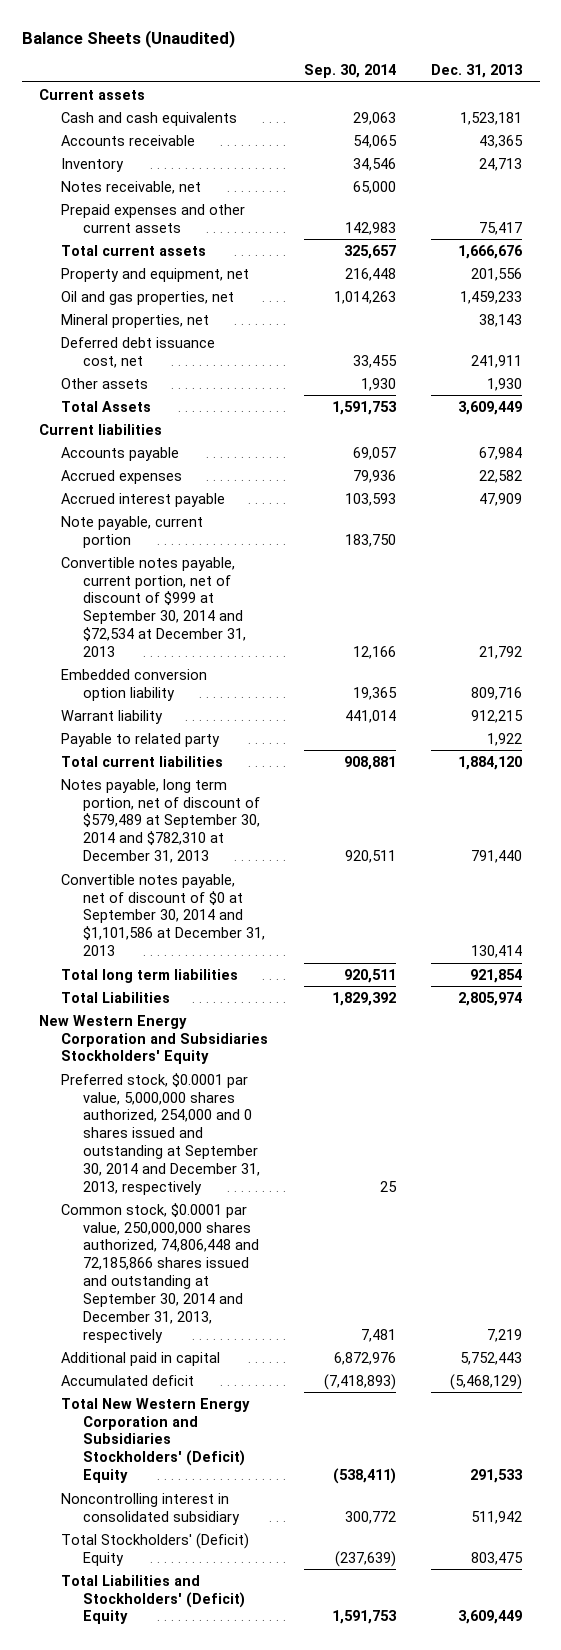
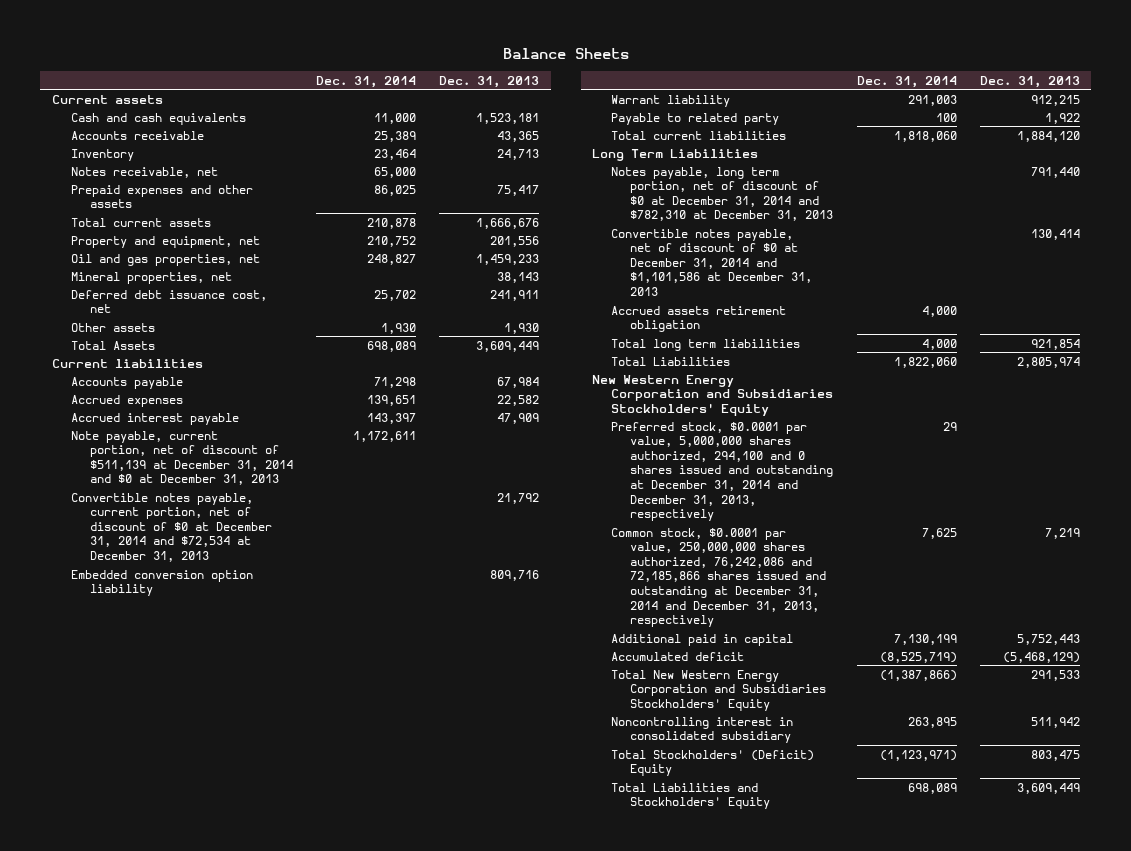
[21,30,235,49] Balance Sheets (Unaudited) -> [502,47,629,59] Balance Sheets
[303,64,396,79] Sep. 30, 2014 -> none
none -> [315,75,416,88] Dec. 31, 2014
[61,203,246,233] Prepaid expenses and other current assets -> [70,184,253,209] Prepaid expenses and other assets
[61,515,204,548] Note payable, current portion -> [70,430,293,486] Note payable, current portion, net of discount of $511,139 at December 31, 2014 and $0 at December 31, 2013
[61,556,247,657] Convertible notes payable, current portion, net of discount of $999 at September 30, 2014 and $72,534 at December 31, 2013 -> [70,492,272,563] Convertible notes payable, current portion, net of discount of $0 at December 31, 2014 and $72,534 at December 31, 2013
none -> [592,148,759,161] Long Term Liabilities
[61,778,261,864] Notes payable, long term portion, net of discount of $579,489 at September 30, 2014 and $782,310 at December 31, 2013 -> [611,166,834,222] Notes payable, long term portion, net of discount of $0 at December 31, 2014 and $782,310 at December 31, 2013
[61,873,266,957] Convertible notes payable, net of discount of $0 at September 30, 2014 and $1,101,586 at December 31, 2013 -> [611,228,813,297] Convertible notes payable, net of discount of $0 at December 31, 2014 and $1,101,586 at December 31, 2013
none -> [611,305,787,333] Accrued assets retirement obligation
[61,1072,261,1195] Preferred stock, $0.0001 par value, 5,000,000 shares authorized, 254,000 and 0 shares issued and outstanding at September 30, 2014 and December 31, 2013, respectively -> [611,421,834,522] Preferred stock, $0.0001 par value, 5,000,000 shares authorized, 294,100 and 0 shares issued and outstanding at December 31, 2014 and December 31, 2013, respectively
[61,1202,260,1343] Common stock, $0.0001 par value, 250,000,000 shares authorized, 74,806,448 and 72,185,866 shares issued and outstanding at September 30, 2014 and December 31, 2013, respectively -> [611,527,827,628] Common stock, $0.0001 par value, 250,000,000 shares authorized, 76,242,086 and 72,185,866 shares issued and outstanding at December 31, 2014 and December 31, 2013, respectively
[61,1397,251,1484] Total New Western Energy Corporation and Subsidiaries Stockholders' (Deficit) Equity -> [611,669,827,711] Total New Western Energy Corporation and Subsidiaries Stockholders' Equity
[61,1574,246,1625] Total Liabilities and Stockholders' (Deficit) Equity -> [611,782,771,810] Total Liabilities and Stockholders' Equity

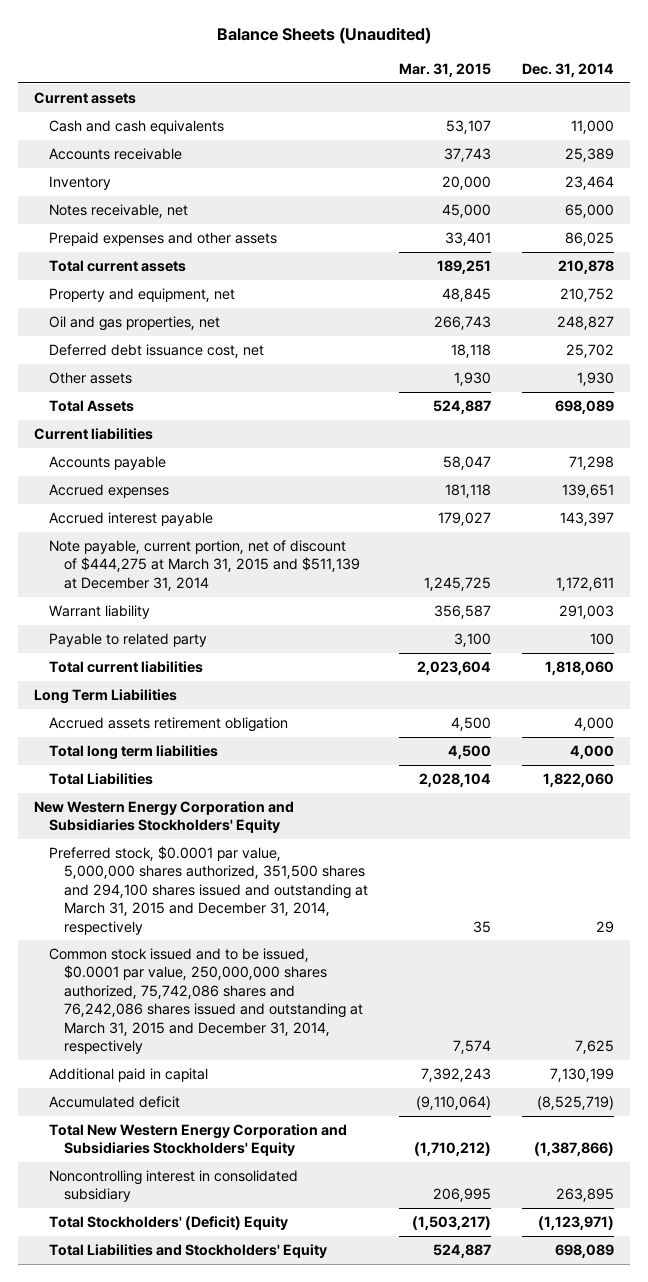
[502,47,629,59] Balance Sheets -> [216,27,431,45] Balance Sheets (Unaudited)
[438,75,539,88] Dec. 31, 2013 -> none
none -> [398,62,491,77] Mar. 31, 2015
[70,271,232,284] Mineral properties, net -> none
[70,492,272,563] Convertible notes payable, current portion, net of discount of $0 at December 31, 2014 and $72,534 at December 31, 2013 -> none
[70,569,253,597] Embedded conversion option liability -> none
[70,430,293,486] Note payable, current portion, net of discount of $511,139 at December 31, 2014 and $0 at December 31, 2013 -> [48,540,360,591] Note payable, current portion, net of discount of $444,275 at March 31, 2015 and $511,139 at December 31, 2014
[611,166,834,222] Notes payable, long term portion, net of discount of $0 at December 31, 2014 and $782,310 at December 31, 2013 -> none
[611,228,813,297] Convertible notes payable, net of discount of $0 at December 31, 2014 and $1,101,586 at December 31, 2013 -> none
[611,421,834,522] Preferred stock, $0.0001 par value, 5,000,000 shares authorized, 294,100 and 0 shares issued and outstanding at December 31, 2014 and December 31, 2013, respectively -> [48,846,368,935] Preferred stock, $0.0001 par value, 5,000,000 shares authorized, 351,500 shares and 294,100 shares issued and outstanding at March 31, 2015 and December 31, 2014, respectively
[611,527,827,628] Common stock, $0.0001 par value, 250,000,000 shares authorized, 76,242,086 and 72,185,866 shares issued and outstanding at December 31, 2014 and December 31, 2013, respectively -> [48,948,363,1054] Common stock issued and to be issued, $0.0001 par value, 250,000,000 shares authorized, 75,742,086 shares and 76,242,086 shares issued and outstanding at March 31, 2015 and December 31, 2014, respectively

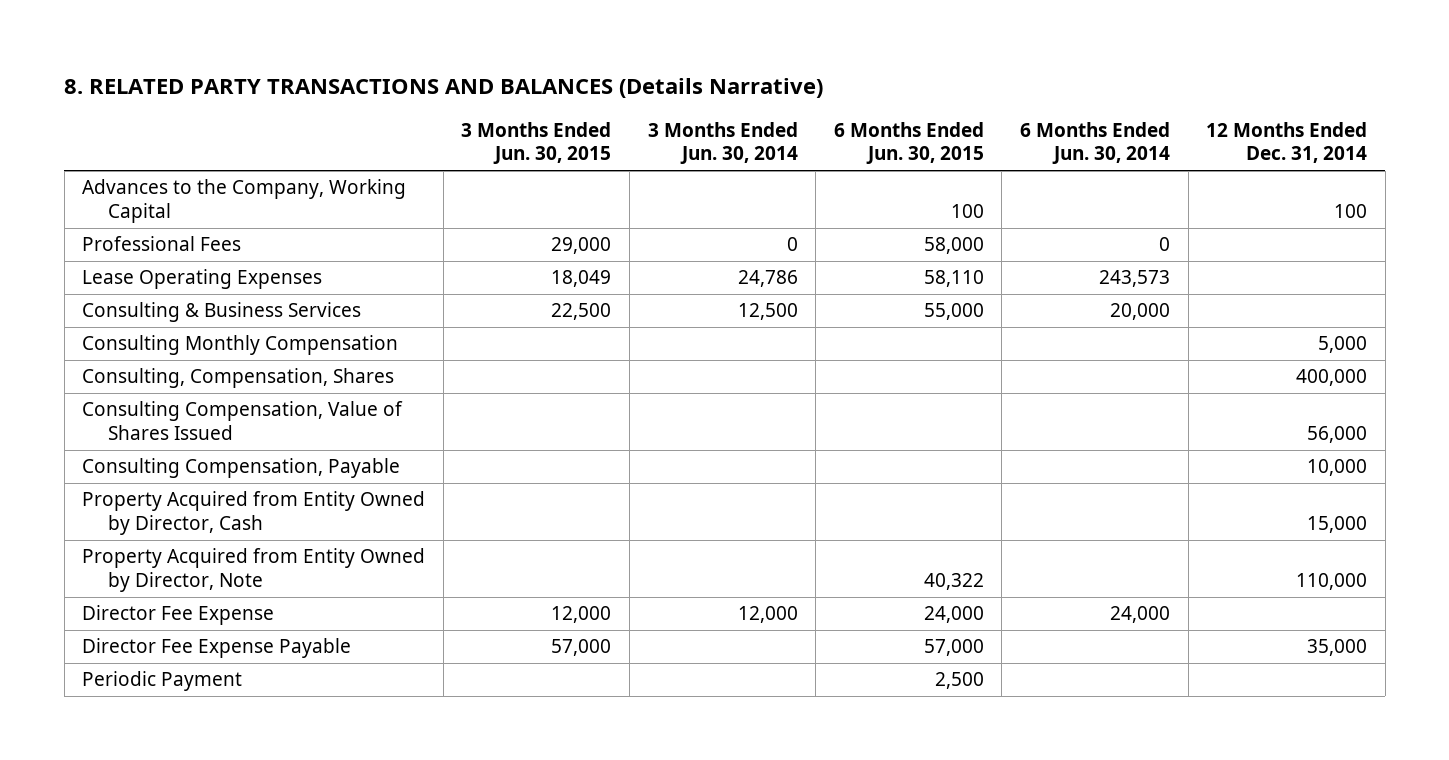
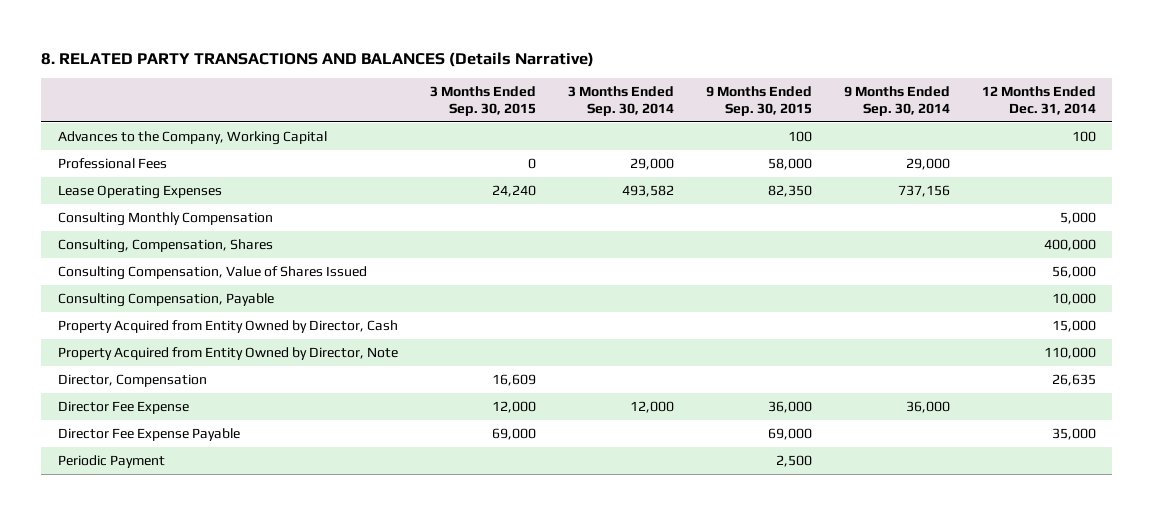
[461,121,612,165] 3 Months Ended Jun. 30, 2015 -> none
[647,121,798,165] 3 Months Ended Jun. 30, 2014 -> none
[833,121,984,165] 6 Months Ended Jun. 30, 2015 -> none
[1020,121,1171,165] 6 Months Ended Jun. 30, 2014 -> none
none -> [429,85,536,117] 3 Months Ended Sep. 30, 2015
none -> [567,85,674,117] 3 Months Ended Sep. 30, 2014
none -> [705,85,812,117] 9 Months Ended Sep. 30, 2015
none -> [843,85,950,117] 9 Months Ended Sep. 30, 2014
[82,302,362,323] Consulting & Business Services -> none
none -> [57,373,207,387] Director, Compensation

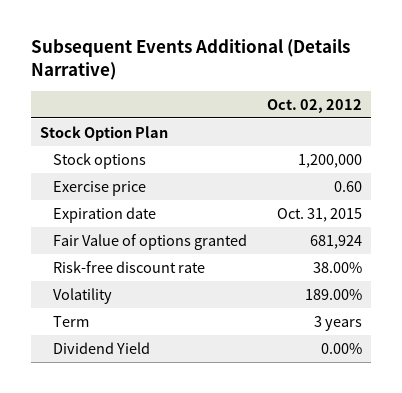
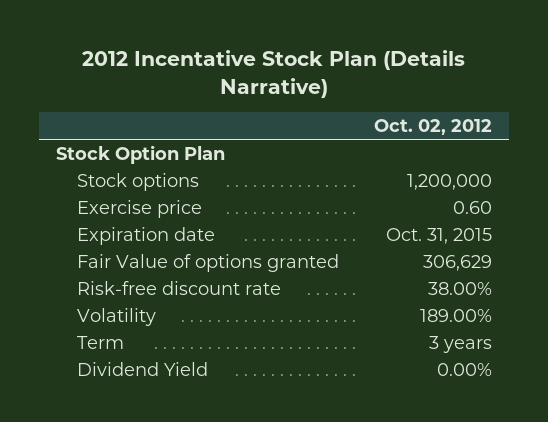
[30,39,350,81] Subsequent Events Additional (Details Narrative) -> [81,50,465,99] 2012 Incentative Stock Plan (Details Narrative)
[309,234,362,249] 681,924 -> [422,254,492,271] 306,629

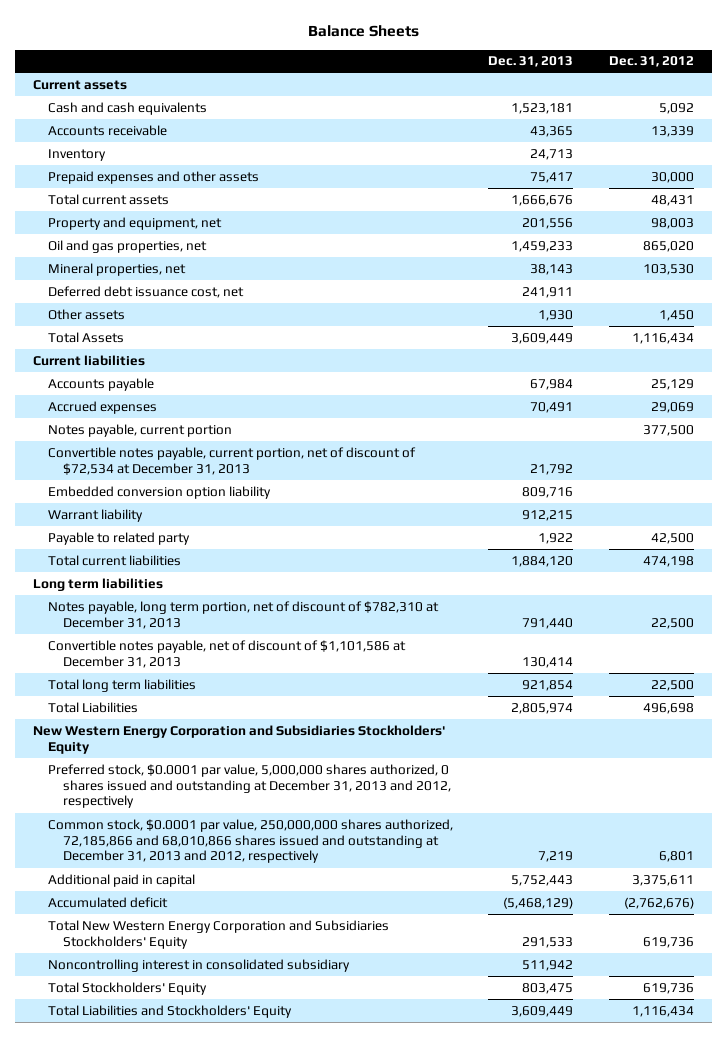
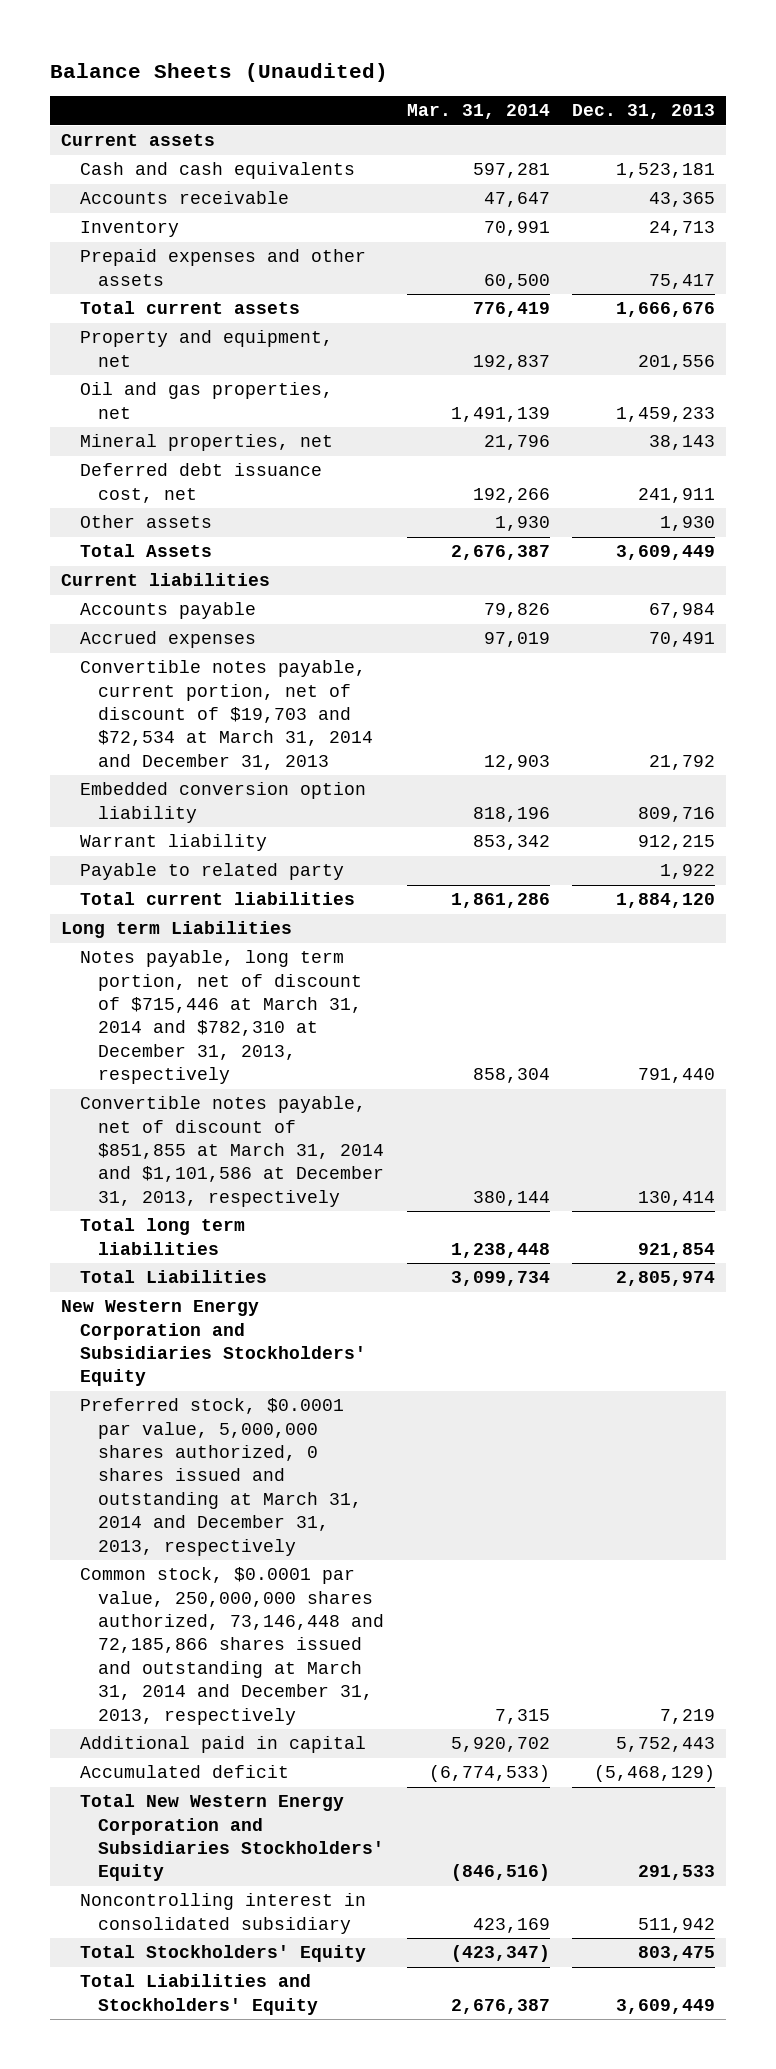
[307,25,419,38] Balance Sheets -> [49,62,388,82] Balance Sheets (Unaudited)
[609,56,695,68] Dec. 31, 2012 -> none
none -> [406,104,550,120] Mar. 31, 2014
[47,423,232,437] Notes payable, current portion -> none
[47,446,416,475] Convertible notes payable, current portion, net of discount of $72,534 at December 31, 2013 -> [79,660,374,770] Convertible notes payable, current portion, net of discount of $19,703 and $72,534 at March 31, 2014 and December 31, 2013
[33,577,164,591] Long term liabilities -> [60,921,292,939] Long term Liabilities
[47,600,439,629] Notes payable, long term portion, net of discount of $782,310 at December 31, 2013 -> [79,950,363,1085] Notes payable, long term portion, net of discount of $715,446 at March 31, 2014 and $782,310 at December 31, 2013, respectively
[47,639,406,668] Convertible notes payable, net of discount of $1,101,586 at December 31, 2013 -> [79,1096,385,1207] Convertible notes payable, net of discount of $851,855 at March 31, 2014 and $1,101,586 at December 31, 2013, respectively
[47,763,451,809] Preferred stock, $0.0001 par value, 5,000,000 shares authorized, 0 shares issued and outstanding at December 31, 2013 and 2012, respectively -> [79,1398,363,1556] Preferred stock, $0.0001 par value, 5,000,000 shares authorized, 0 shares issued and outstanding at March 31, 2014 and December 31, 2013, respectively
[47,818,453,864] Common stock, $0.0001 par value, 250,000,000 shares authorized, 72,185,866 and 68,010,866 shares issued and outstanding at December 31, 2013 and 2012, respectively -> [79,1567,385,1725] Common stock, $0.0001 par value, 250,000,000 shares authorized, 73,146,448 and 72,185,866 shares issued and outstanding at March 31, 2014 and December 31, 2013, respectively

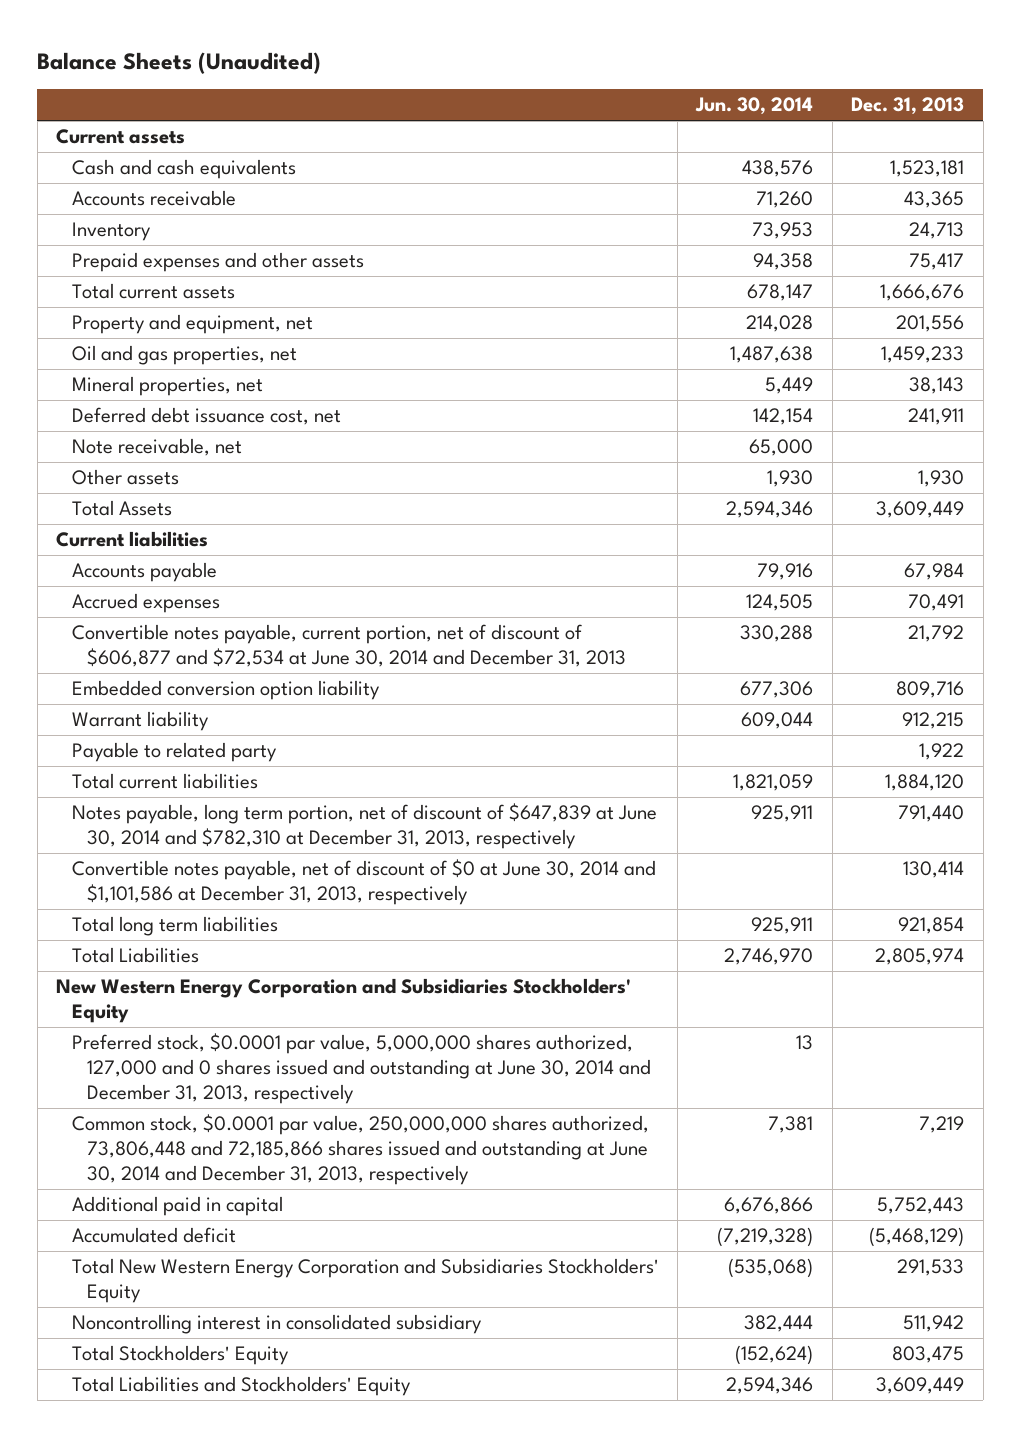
[406,104,550,120] Mar. 31, 2014 -> none
none -> [695,97,814,116] Jun. 30, 2014
none -> [71,438,242,457] Note receivable, net
[79,660,374,770] Convertible notes payable, current portion, net of discount of $19,703 and $72,534 at March 31, 2014 and December 31, 2013 -> [71,624,627,668] Convertible notes payable, current portion, net of discount of $606,877 and $72,534 at June 30, 2014 and December 31, 2013
[60,921,292,939] Long term Liabilities -> none
[79,950,363,1085] Notes payable, long term portion, net of discount of $715,446 at March 31, 2014 and $782,310 at December 31, 2013, respectively -> [71,803,657,850] Notes payable, long term portion, net of discount of $647,839 at June 30, 2014 and $782,310 at December 31, 2013, respectively
[79,1096,385,1207] Convertible notes payable, net of discount of $851,855 at March 31, 2014 and $1,101,586 at December 31, 2013, respectively -> [71,859,656,906] Convertible notes payable, net of discount of $0 at June 30, 2014 and $1,101,586 at December 31, 2013, respectively
[79,1398,363,1556] Preferred stock, $0.0001 par value, 5,000,000 shares authorized, 0 shares issued and outstanding at March 31, 2014 and December 31, 2013, respectively -> [71,1033,652,1105] Preferred stock, $0.0001 par value, 5,000,000 shares authorized, 127,000 and 0 shares issued and outstanding at June 30, 2014 and December 31, 2013, respectively
[79,1567,385,1725] Common stock, $0.0001 par value, 250,000,000 shares authorized, 73,146,448 and 72,185,866 shares issued and outstanding at March 31, 2014 and December 31, 2013, respectively -> [71,1114,649,1186] Common stock, $0.0001 par value, 250,000,000 shares authorized, 73,806,448 and 72,185,866 shares issued and outstanding at June 30, 2014 and December 31, 2013, respectively

